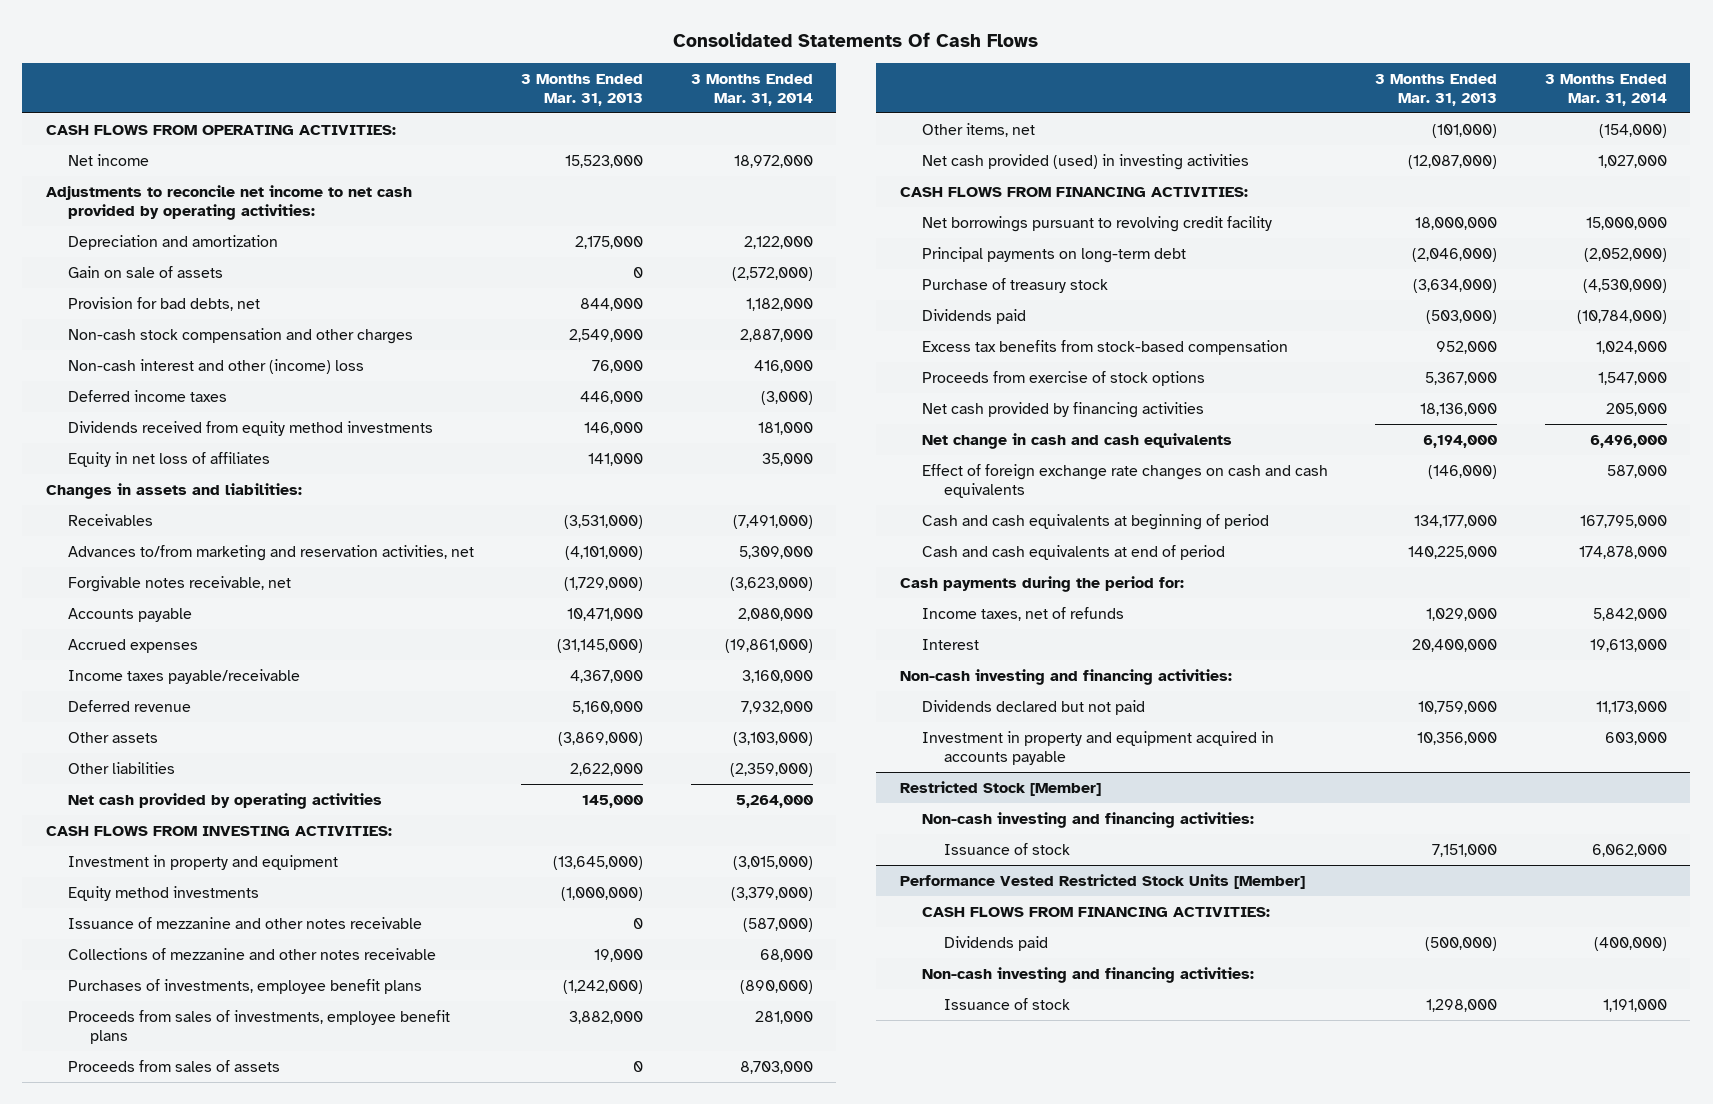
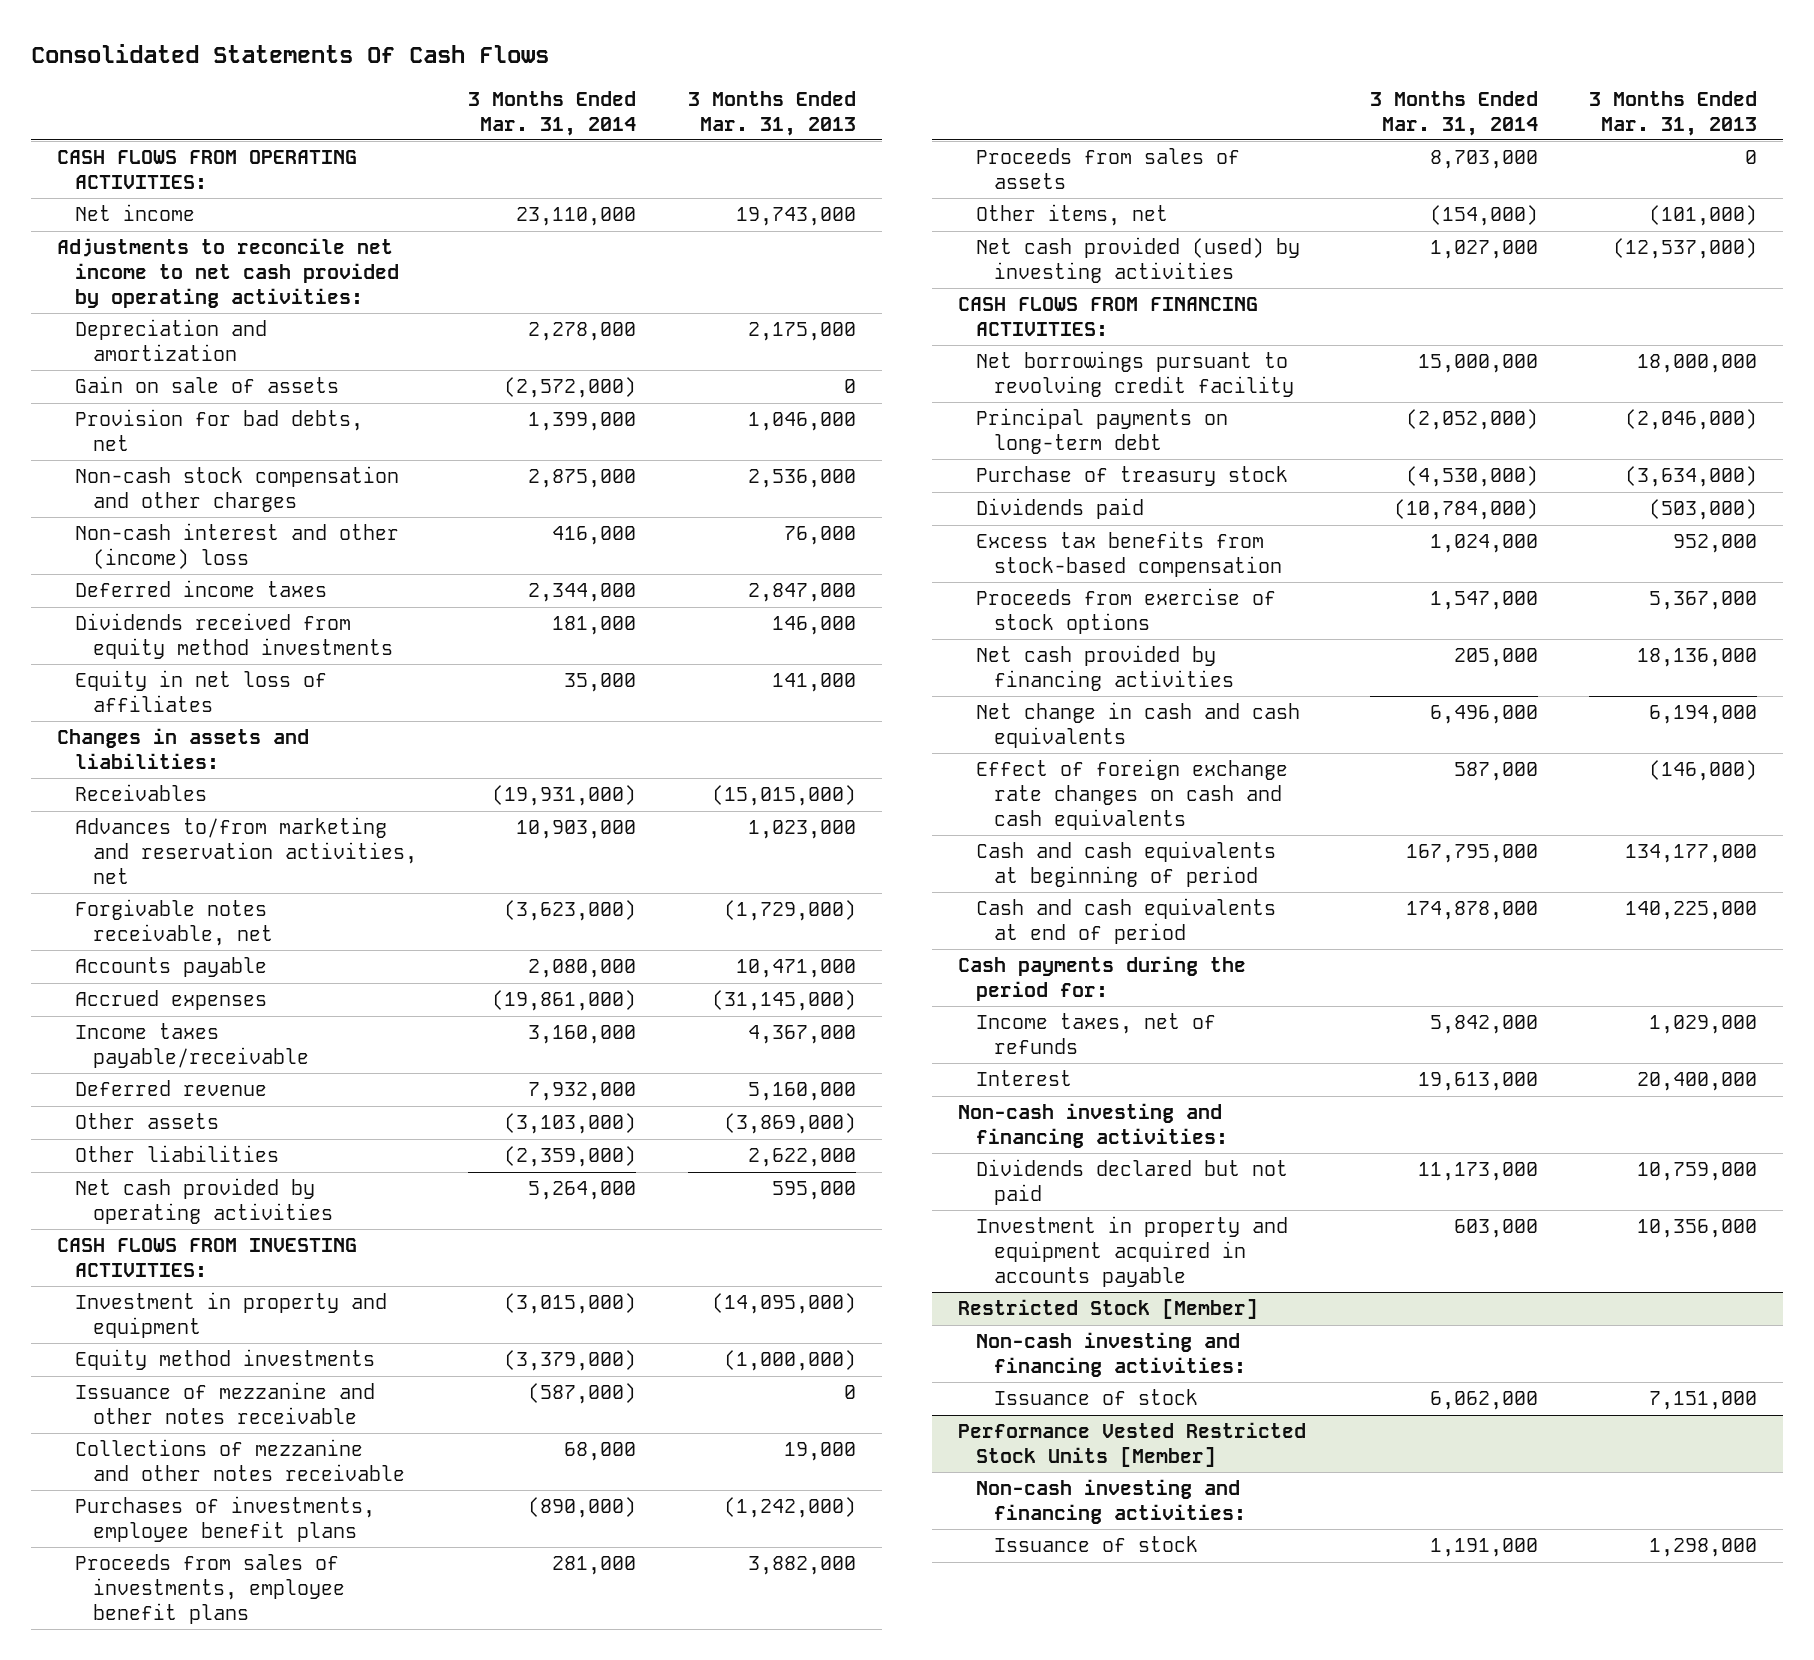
[565,154,644,168] 15,523,000 -> [735,207,856,227] 19,743,000
[733,154,813,168] 18,972,000 -> [516,207,637,227] 23,110,000
[743,235,813,249] 2,122,000 -> [528,322,637,342] 2,278,000
[580,297,644,311] 844,000 -> [747,412,856,432] 1,046,000
[745,297,813,311] 1,182,000 -> [528,412,637,432] 1,399,000
[569,328,644,342] 2,549,000 -> [747,469,856,489] 2,536,000
[739,328,813,342] 2,887,000 -> [528,469,637,489] 2,875,000
[580,390,644,404] 446,000 -> [747,583,856,603] 2,847,000
[760,390,813,405] (3,000) -> [528,583,637,603] 2,344,000
[564,514,644,529] (3,531,000) -> [711,785,856,807] (15,015,000)
[732,514,813,529] (7,491,000) -> [492,785,637,807] (19,931,000)
[565,545,644,560] (4,101,000) -> [747,820,856,840] 1,023,000
[738,545,813,559] 5,309,000 -> [516,820,637,840] 10,903,000
[582,794,644,808] 145,000 -> [771,1181,856,1201] 595,000
[553,855,644,870] (13,645,000) -> [711,1293,856,1315] (14,095,000)
[921,153,1249,170] Net cash provided (used) in investing activities -> [975,237,1300,283] Net cash provided (used) by investing activities
[1408,154,1498,169] (12,087,000) -> [1612,238,1757,260] (12,537,000)
[921,906,1270,917] CASH FLOWS FROM FINANCING ACTIVITIES: -> none
[943,935,1048,951] Dividends paid -> none

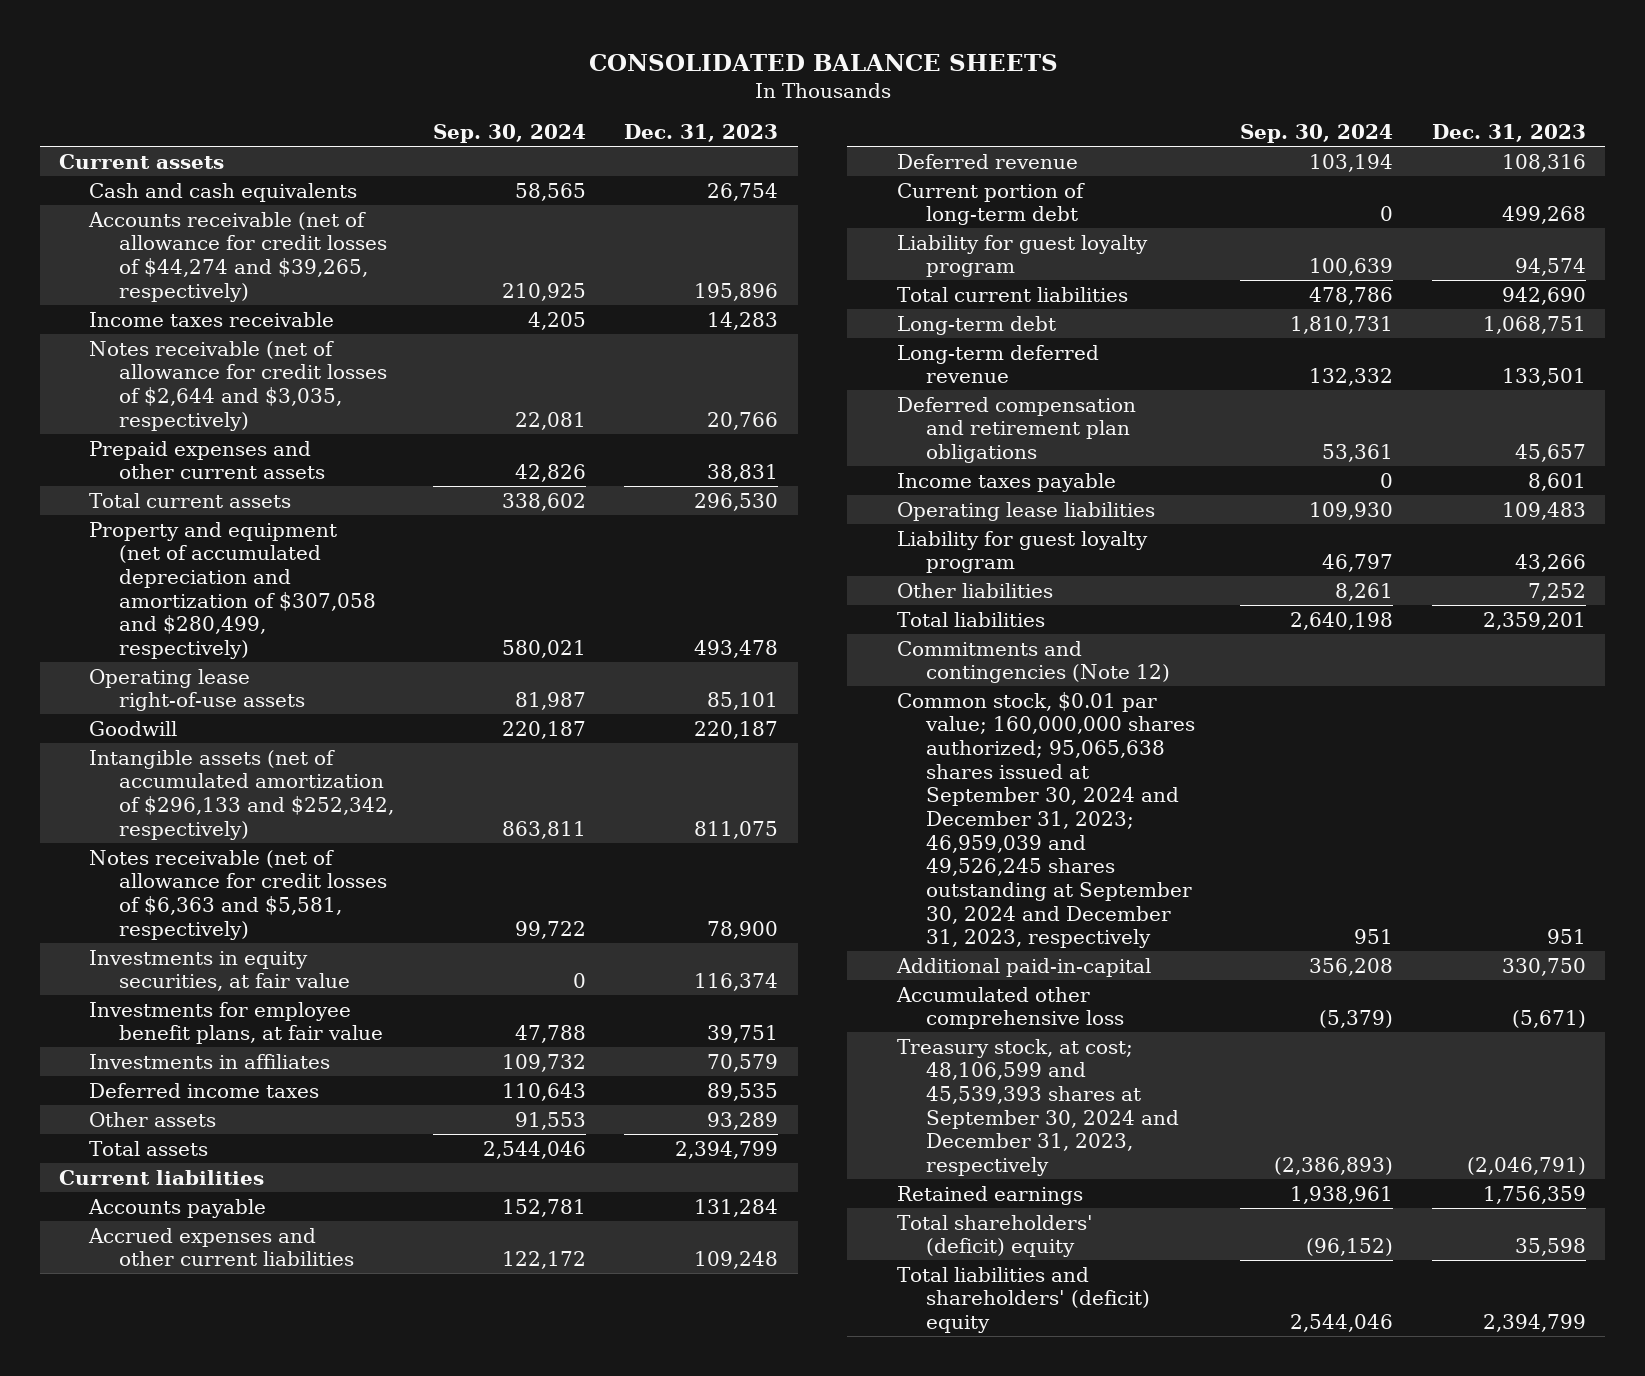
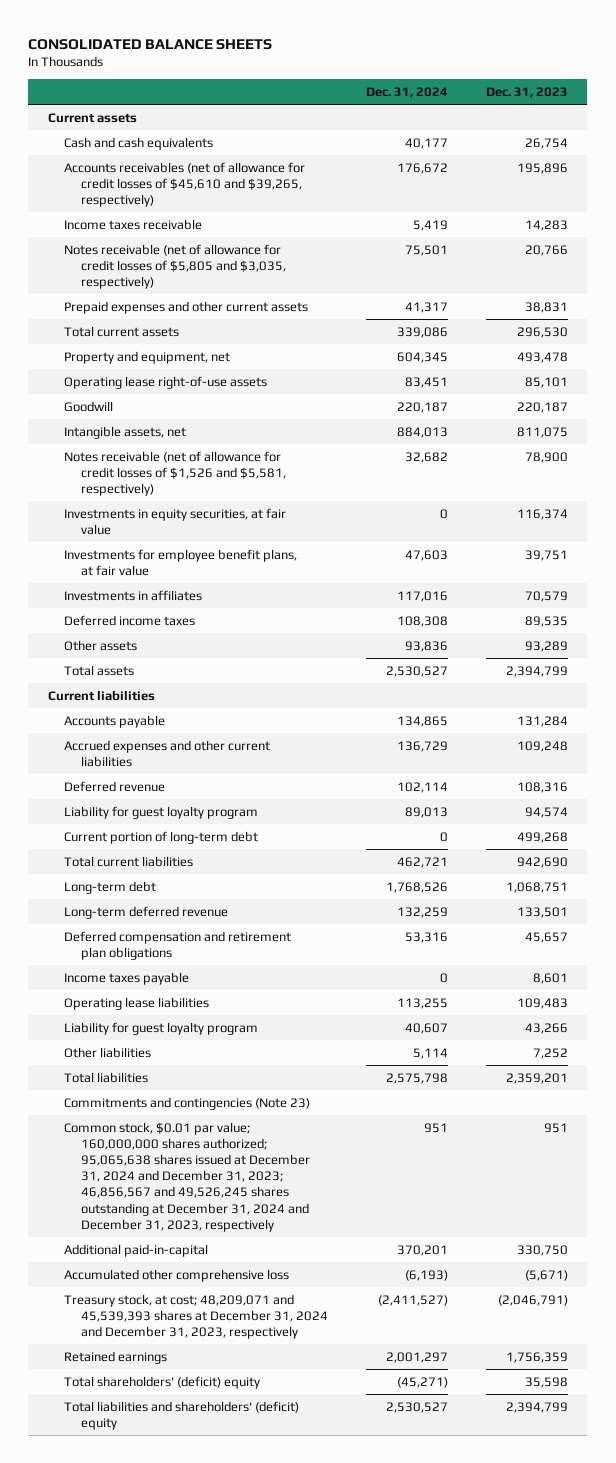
[432,124,586,144] Sep. 30, 2024 -> none
none -> [366,86,449,98] Dec. 31, 2024
[87,211,387,302] Accounts receivable (net of allowance for credit losses of $44,274 and $39,265, respectively) -> [64,161,306,208] Accounts receivables (net of allowance for credit losses of $45,610 and $39,265, respectively)
[88,340,387,431] Notes receivable (net of allowance for credit losses of $2,644 and $3,035, respectively) -> [64,243,287,290] Notes receivable (net of allowance for credit losses of $5,805 and $3,035, respectively)
[88,521,376,659] Property and equipment (net of accumulated depreciation and amortization of $307,058 and $280,499, respectively) -> [64,350,231,364] Property and equipment, net
[88,749,394,840] Intangible assets (net of accumulated amortization of $296,133 and $252,342, respectively) -> [64,425,187,439] Intangible assets, net
[88,849,387,940] Notes receivable (net of allowance for credit losses of $6,363 and $5,581, respectively) -> [64,450,287,497] Notes receivable (net of allowance for credit losses of $1,526 and $5,581, respectively)
[896,182,1085,226] Current portion of long-term debt -> [64,830,259,844] Current portion of long-term debt
[896,640,1171,684] Commitments and contingencies (Note 12) -> [64,1096,311,1110] Commitments and contingencies (Note 23)
[896,691,1196,949] Common stock, $0.01 par value; 160,000,000 shares authorized; 95,065,638 shares issued at September 30, 2024 and December 31, 2023; 46,959,039 and 49,526,245 shares outstanding at September 30, 2024 and December 31, 2023, respectively -> [64,1121,311,1232] Common stock, $0.01 par value; 160,000,000 shares authorized; 95,065,638 shares issued at December 31, 2024 and December 31, 2023; 46,856,567 and 49,526,245 shares outstanding at December 31, 2024 and December 31, 2023, respectively
[896,1038,1180,1176] Treasury stock, at cost; 48,106,599 and 45,539,393 shares at September 30, 2024 and December 31, 2023, respectively -> [64,1293,329,1340] Treasury stock, at cost; 48,209,071 and 45,539,393 shares at December 31, 2024 and December 31, 2023, respectively

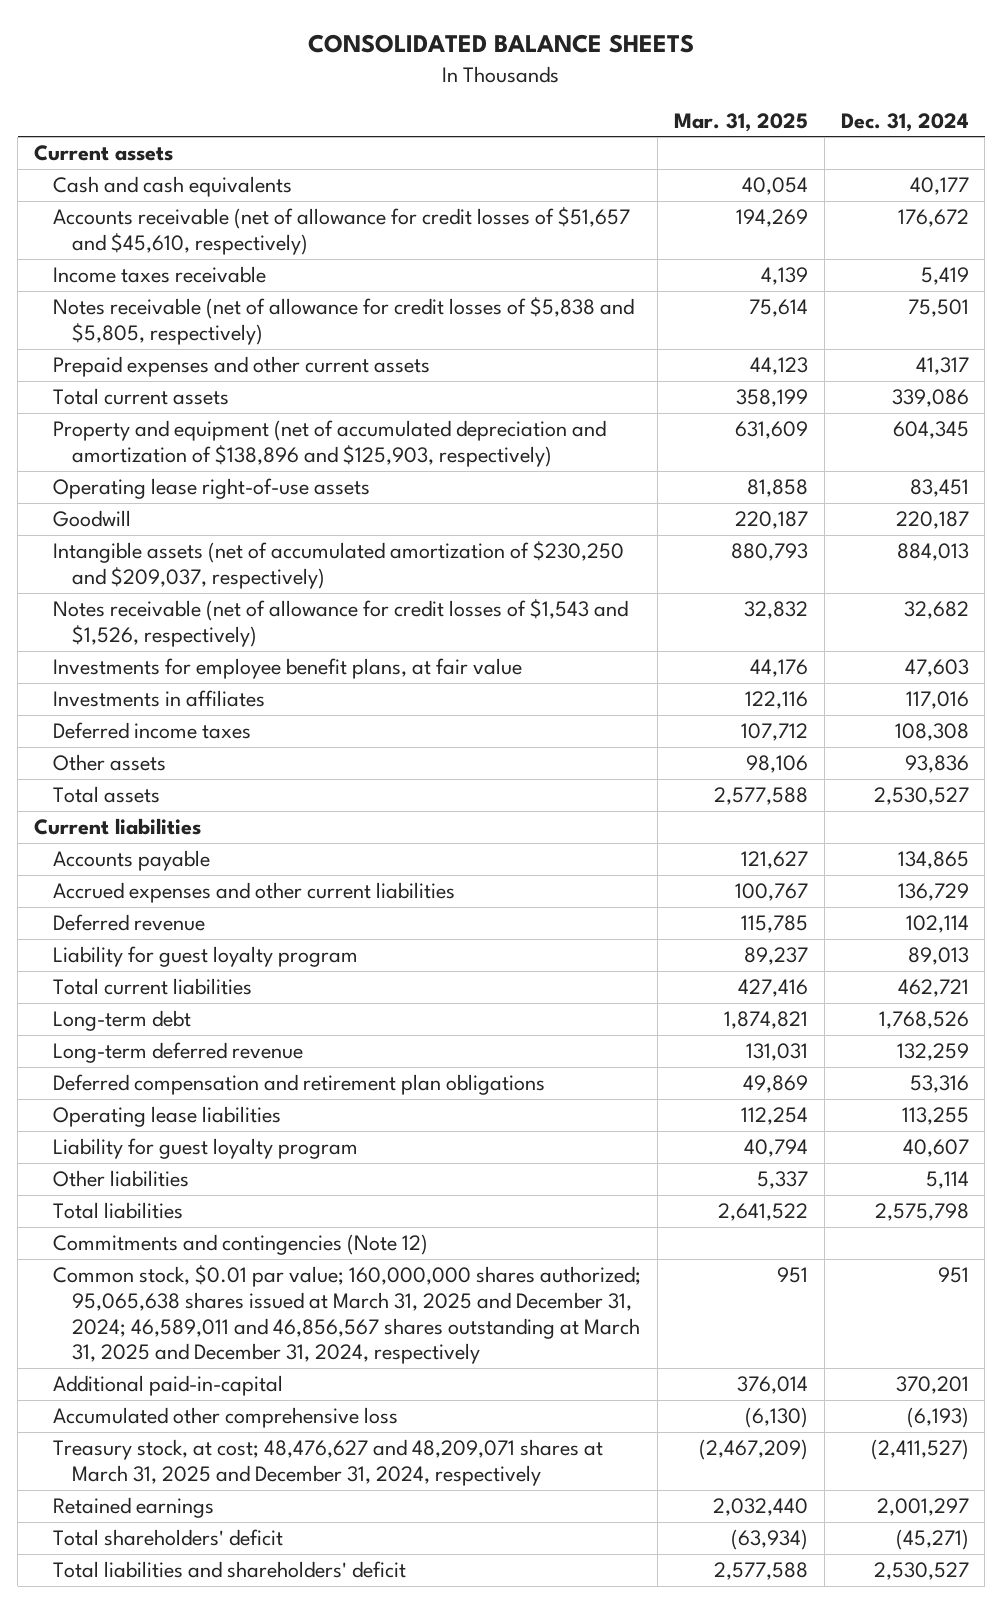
[486,86,569,98] Dec. 31, 2023 -> none
none -> [673,112,808,132] Mar. 31, 2025
[64,161,306,208] Accounts receivables (net of allowance for credit losses of $45,610 and $39,265, respectively) -> [53,207,631,255] Accounts receivable (net of allowance for credit losses of $51,657 and $45,610, respectively)
[64,243,287,290] Notes receivable (net of allowance for credit losses of $5,805 and $3,035, respectively) -> [53,297,635,345] Notes receivable (net of allowance for credit losses of $5,838 and $5,805, respectively)
[64,350,231,364] Property and equipment, net -> [53,420,607,467] Property and equipment (net of accumulated depreciation and amortization of $138,896 and $125,903, respectively)
[64,507,287,535] Investments in equity securities, at fair value -> none
[64,425,187,439] Intangible assets, net -> [53,541,625,589] Intangible assets (net of accumulated amortization of $230,250 and $209,037, respectively)
[64,450,287,497] Notes receivable (net of allowance for credit losses of $1,526 and $5,581, respectively) -> [53,599,629,647] Notes receivable (net of allowance for credit losses of $1,543 and $1,526, respectively)
[64,830,259,844] Current portion of long-term debt -> none
[64,971,190,985] Income taxes payable -> none
[64,1096,311,1110] Commitments and contingencies (Note 23) -> [53,1234,429,1256] Commitments and contingencies (Note 12)
[64,1121,311,1232] Common stock, $0.01 par value; 160,000,000 shares authorized; 95,065,638 shares issued at December 31, 2024 and December 31, 2023; 46,856,567 and 49,526,245 shares outstanding at December 31, 2024 and December 31, 2023, respectively -> [53,1265,642,1365] Common stock, $0.01 par value; 160,000,000 shares authorized; 95,065,638 shares issued at March 31, 2025 and December 31, 2024; 46,589,011 and 46,856,567 shares outstanding at March 31, 2025 and December 31, 2024, respectively
[64,1293,329,1340] Treasury stock, at cost; 48,209,071 and 45,539,393 shares at December 31, 2024 and December 31, 2023, respectively -> [53,1439,604,1486] Treasury stock, at cost; 48,476,627 and 48,209,071 shares at March 31, 2025 and December 31, 2024, respectively
[64,1375,261,1389] Total shareholders' (deficit) equity -> [53,1529,284,1547] Total shareholders' deficit
[64,1400,300,1430] Total liabilities and shareholders' (deficit) equity -> [53,1561,407,1579] Total liabilities and shareholders' deficit

